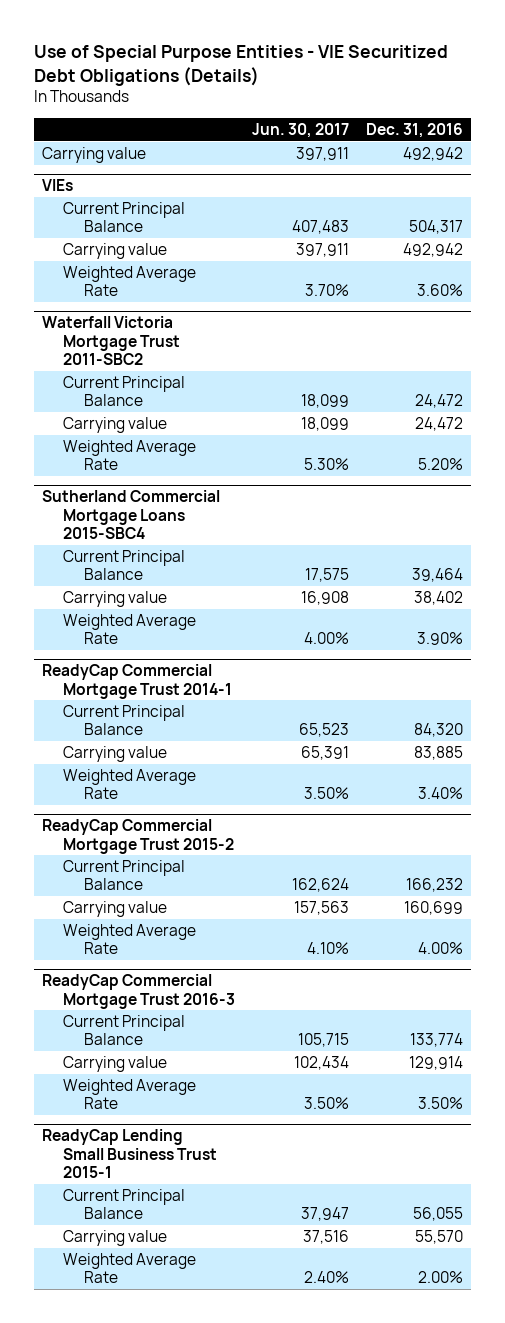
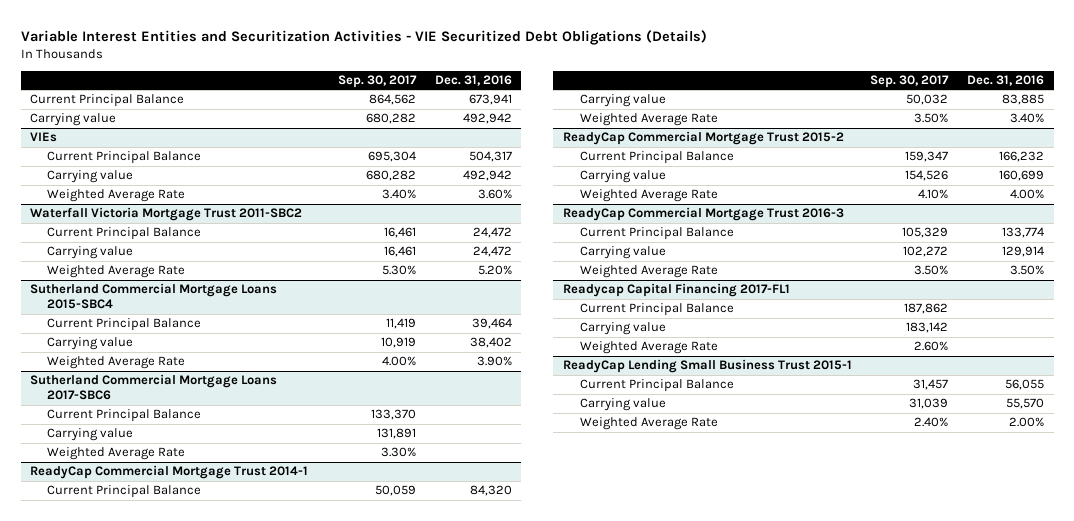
[33,44,448,86] Use of Special Purpose Entities - VIE Securitized Debt Obligations (Details) -> [20,29,707,45] Variable Interest Entities and Securitization Activities - VIE Securitized Debt Obligations (Details)
[252,122,350,138] Jun. 30, 2017 -> none
none -> [338,75,418,89] Sep. 30, 2017
none -> [30,94,185,108] Current Principal Balance
none -> [30,374,278,401] Sutherland Commercial Mortgage Loans 2017-SBC6
none -> [47,409,202,423] Current Principal Balance
none -> [47,428,134,442] Carrying value
none -> [47,447,186,461] Weighted Average Rate
none -> [562,283,790,298] Readycap Capital Financing 2017-FL1
none -> [579,303,734,317] Current Principal Balance
none -> [579,322,666,336] Carrying value
none -> [579,341,718,355] Weighted Average Rate

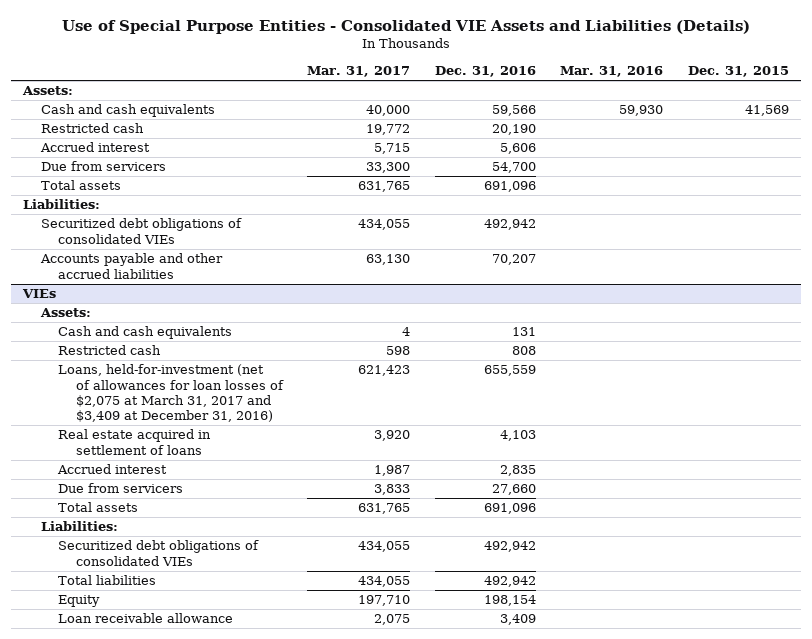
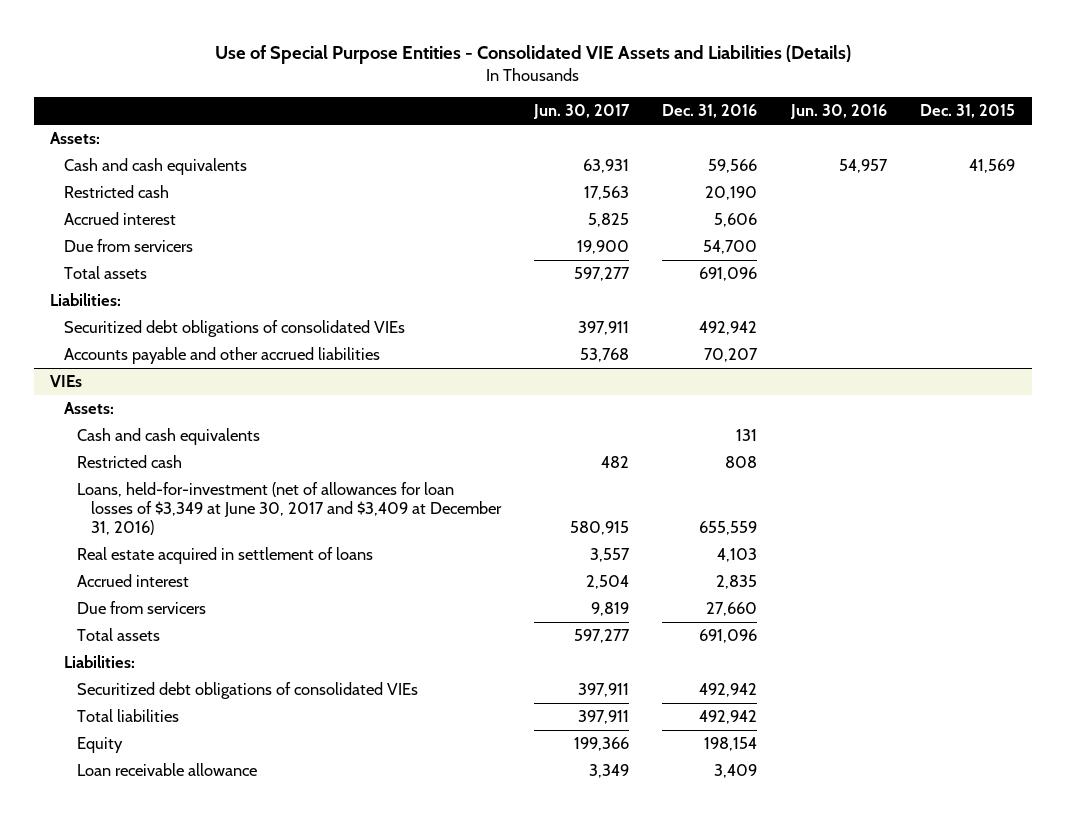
[307,66,411,78] Mar. 31, 2017 -> none
[560,66,664,78] Mar. 31, 2016 -> none
none -> [532,104,630,120] Jun. 30, 2017
none -> [789,104,887,120] Jun. 30, 2016
[58,364,284,423] Loans, held-for-investment (net of allowances for loan losses of $2,075 at March 31, 2017 and $3,409 at December 31, 2016) -> [77,482,502,535] Loans, held-for-investment (net of allowances for loan losses of $3,349 at June 30, 2017 and $3,409 at December 31, 2016)

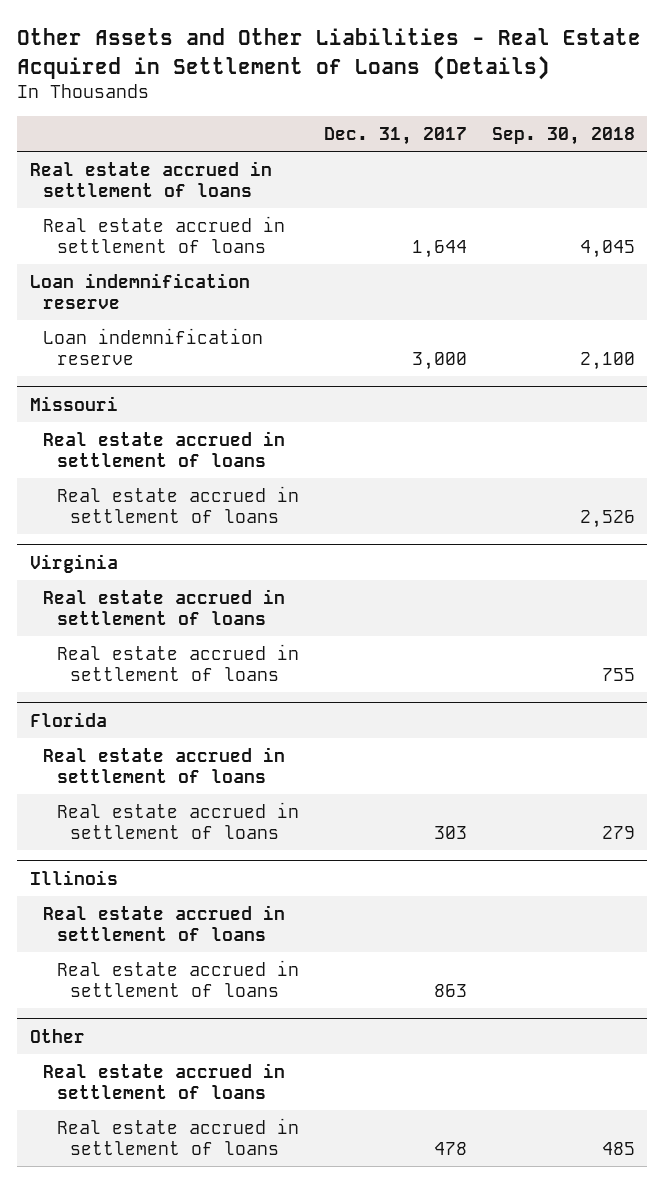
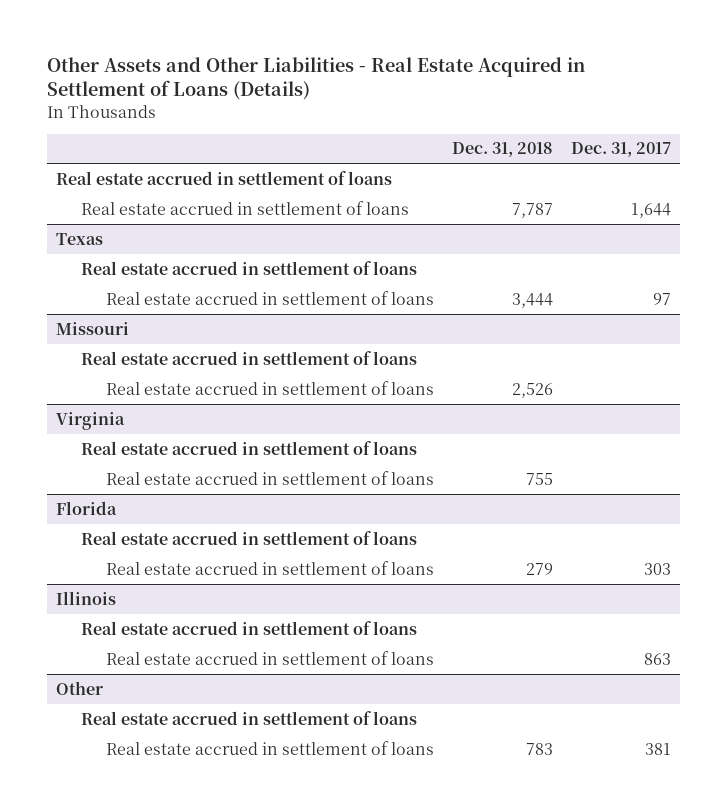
[491,127,635,146] Sep. 30, 2018 -> none
none -> [451,142,553,158] Dec. 31, 2018
[29,272,250,310] Loan indemnification reserve -> none
[43,327,264,366] Loan indemnification reserve -> none
none -> [56,232,104,245] Texas
none -> [81,260,418,275] Real estate accrued in settlement of loans
none -> [105,290,434,305] Real estate accrued in settlement of loans
[433,1142,467,1156] 478 -> [644,742,671,755] 381

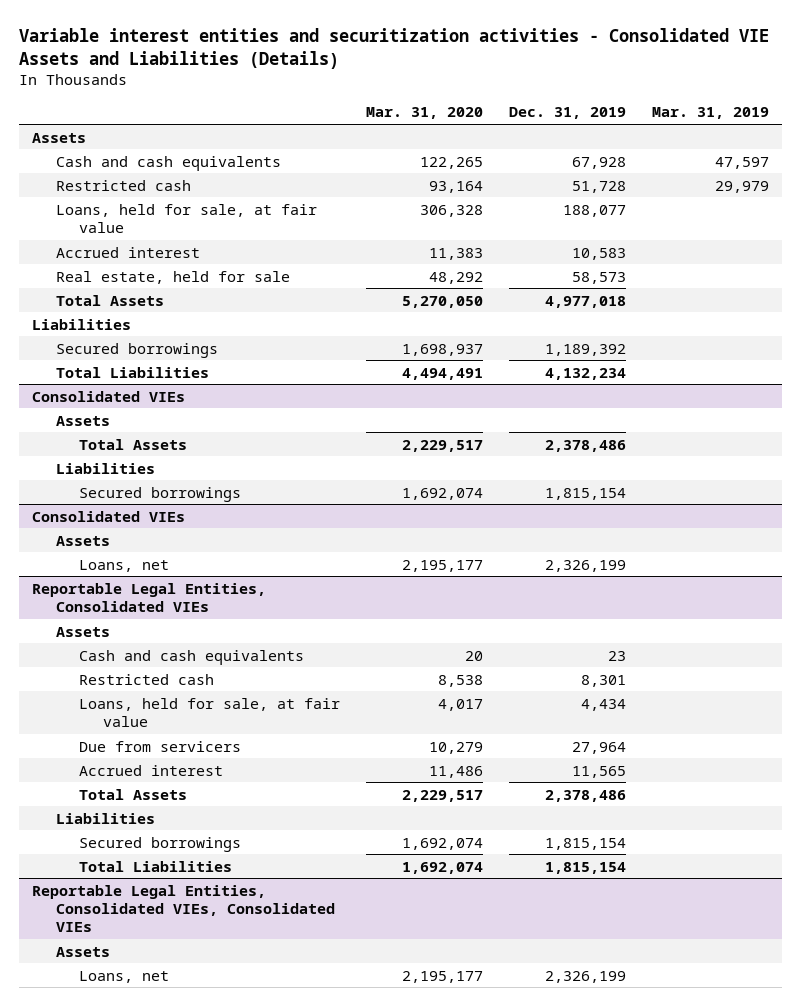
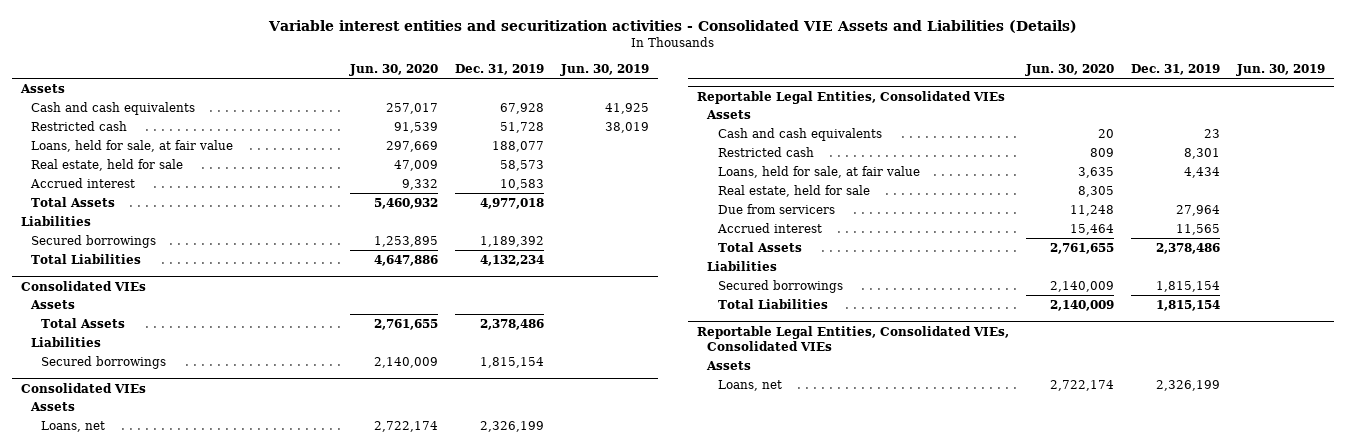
[365,107,483,120] Mar. 31, 2020 -> none
[651,107,769,120] Mar. 31, 2019 -> none
none -> [348,64,438,77] Jun. 30, 2020
none -> [560,64,650,77] Jun. 30, 2019
[55,246,200,258] Accrued interest -> [29,177,135,188] Accrued interest
none -> [717,184,870,197] Real estate, held for sale

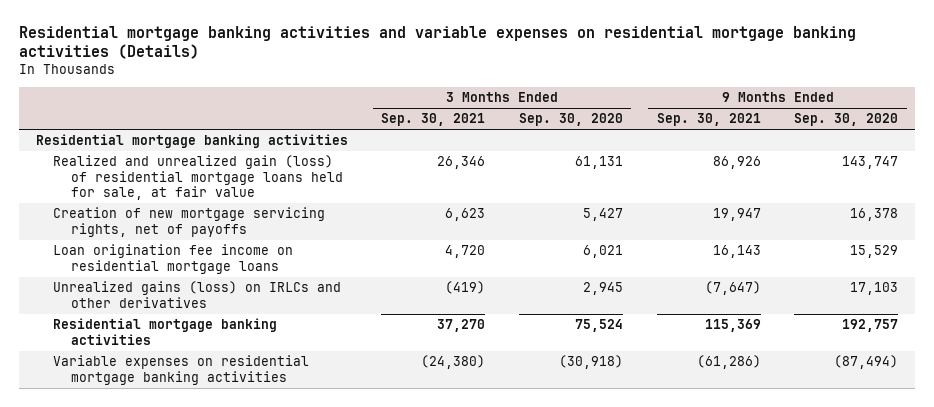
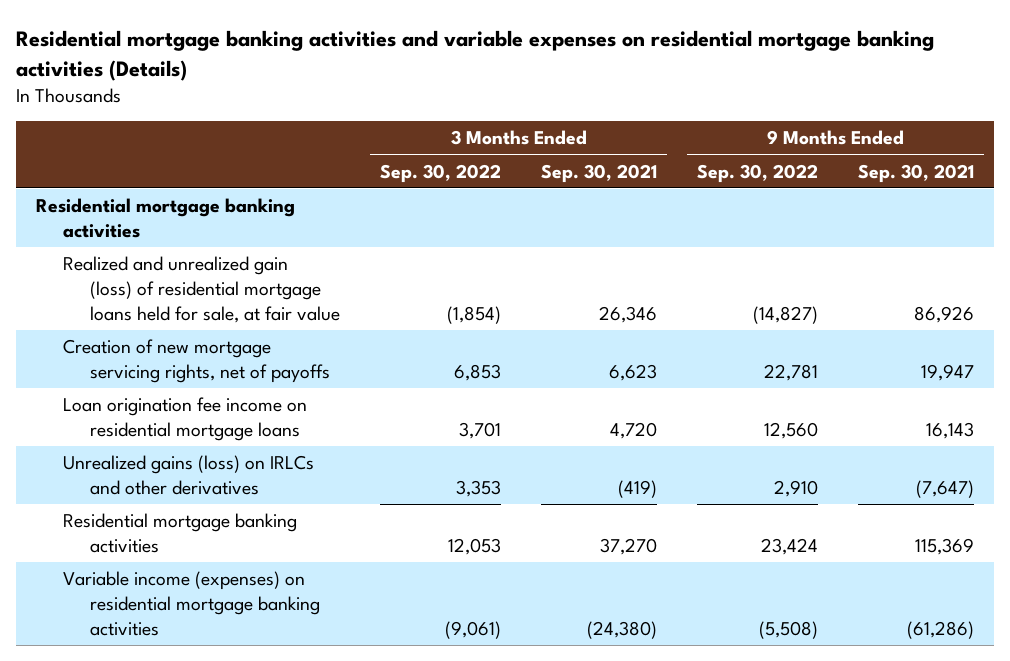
[519,113,624,127] Sep. 30, 2020 -> none
[794,113,899,127] Sep. 30, 2020 -> none
none -> [380,163,502,183] Sep. 30, 2022
none -> [697,163,819,183] Sep. 30, 2022
[53,355,310,385] Variable expenses on residential mortgage banking activities -> [63,570,321,637] Variable income (expenses) on residential mortgage banking activities

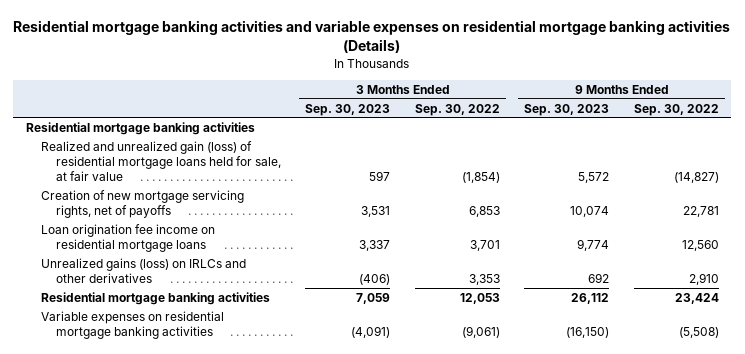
[541,163,658,183] Sep. 30, 2021 -> none
[858,163,975,183] Sep. 30, 2021 -> none
none -> [305,103,391,116] Sep. 30, 2023
none -> [524,103,610,116] Sep. 30, 2023
[63,570,321,637] Variable income (expenses) on residential mortgage banking activities -> [40,310,224,339] Variable expenses on residential mortgage banking activities

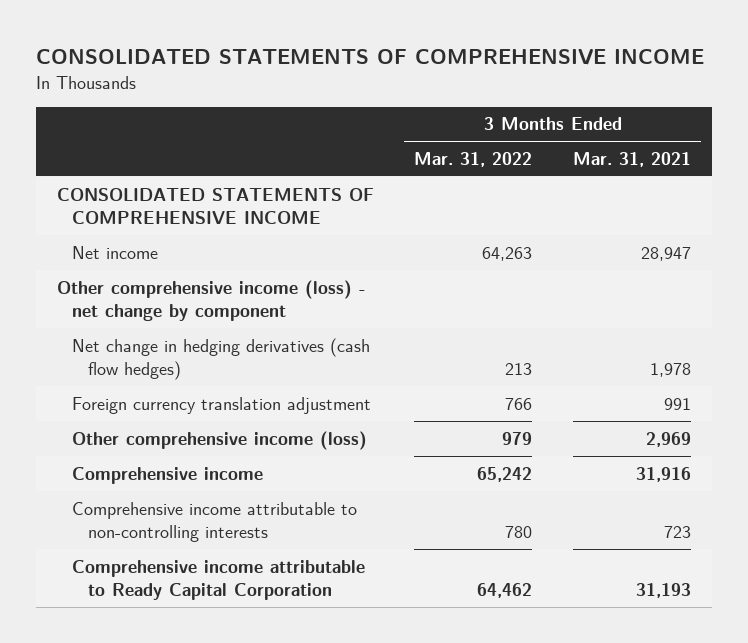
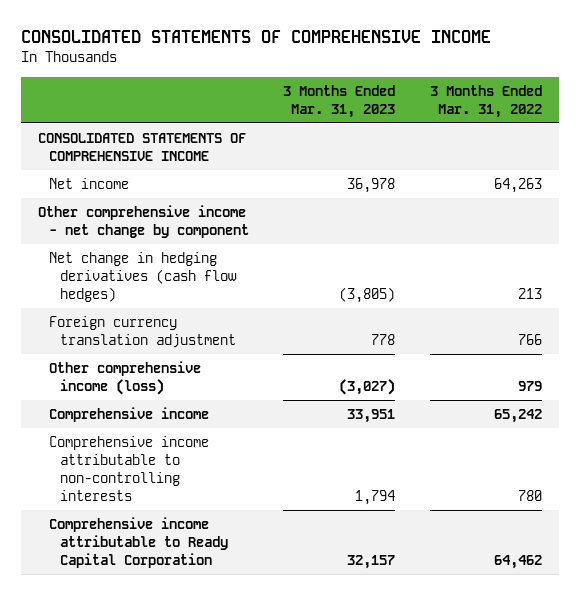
[573,151,692,167] Mar. 31, 2021 -> none
none -> [283,84,396,118] 3 Months Ended Mar. 31, 2023
[56,279,366,321] Other comprehensive income (loss) - net change by component -> [38,204,250,239] Other comprehensive income - net change by component

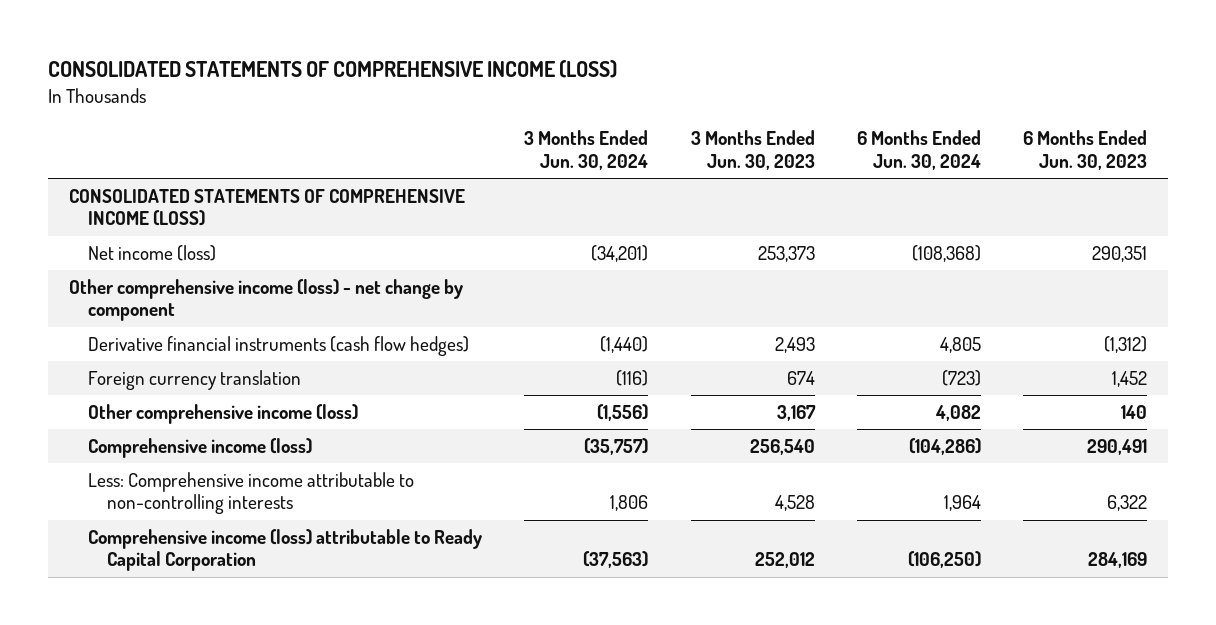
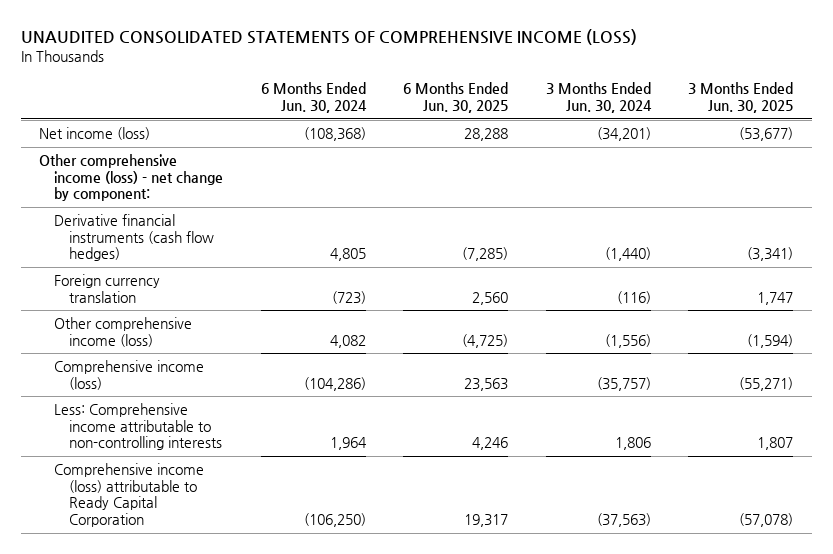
[47,60,617,79] CONSOLIDATED STATEMENTS OF COMPREHENSIVE INCOME (LOSS) -> [20,29,637,46] UNAUDITED CONSOLIDATED STATEMENTS OF COMPREHENSIVE INCOME (LOSS)
[690,130,815,170] 3 Months Ended Jun. 30, 2023 -> none
[1023,130,1148,170] 6 Months Ended Jun. 30, 2023 -> none
none -> [403,82,509,113] 6 Months Ended Jun. 30, 2025
none -> [688,82,794,113] 3 Months Ended Jun. 30, 2025
[68,189,465,227] CONSOLIDATED STATEMENTS OF COMPREHENSIVE INCOME (LOSS) -> none
[68,279,463,322] Other comprehensive income (loss) - net change by component -> [39,154,224,202] Other comprehensive income (loss) - net change by component:

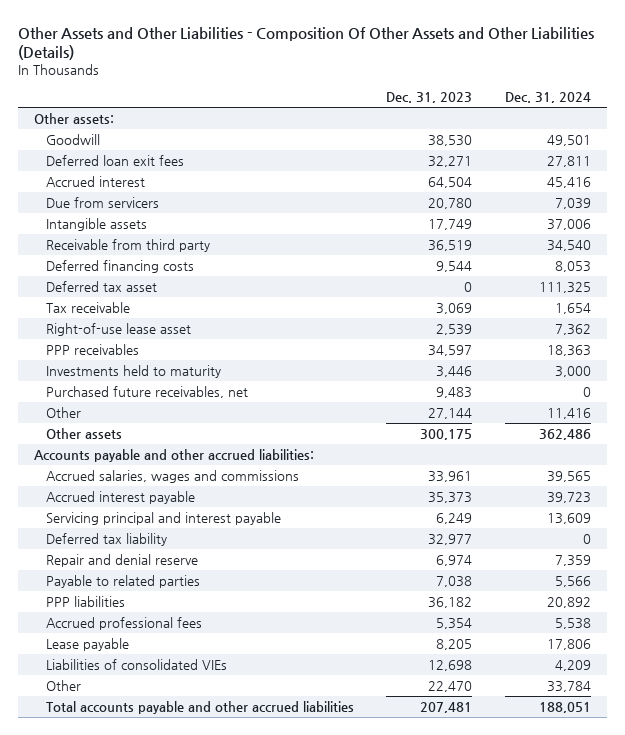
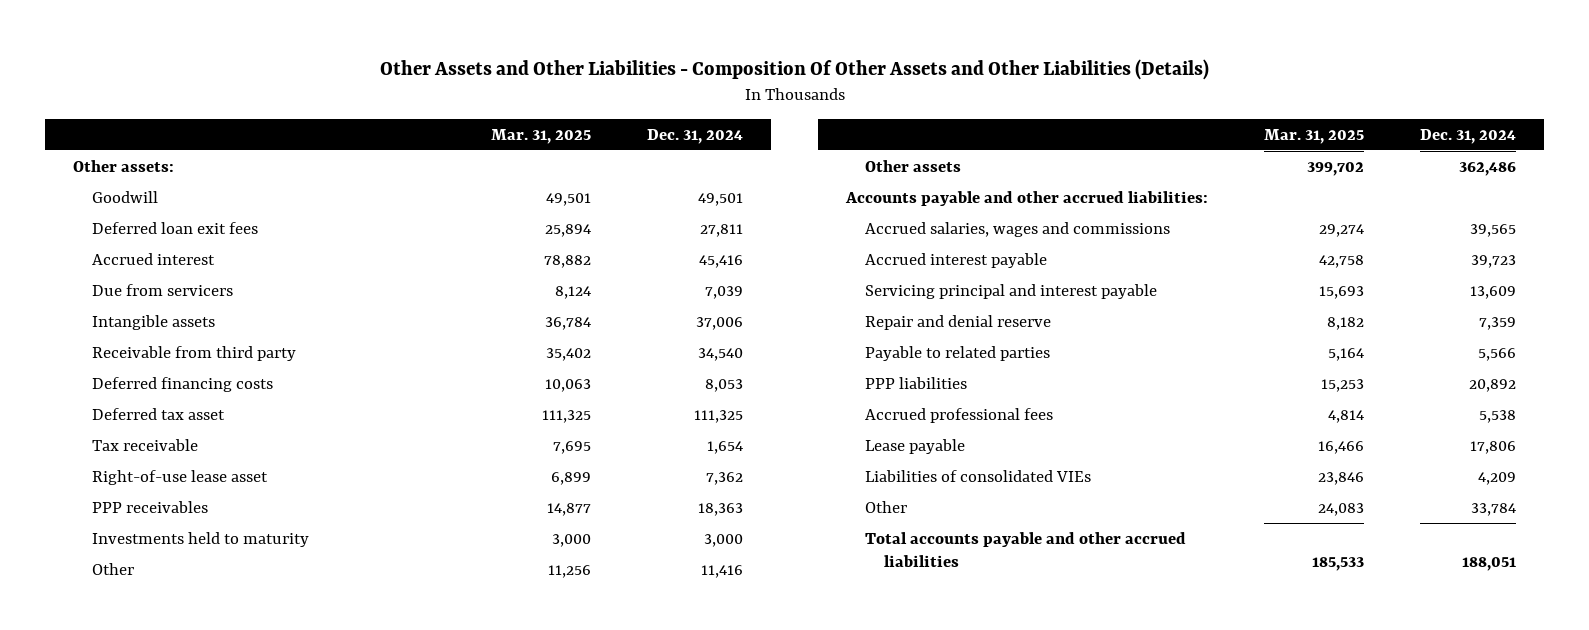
[386,92,473,104] Dec. 31, 2023 -> none
none -> [491,128,592,144] Mar. 31, 2025
[46,385,249,398] Purchased future receivables, net -> none
[46,532,168,546] Deferred tax liability -> none

